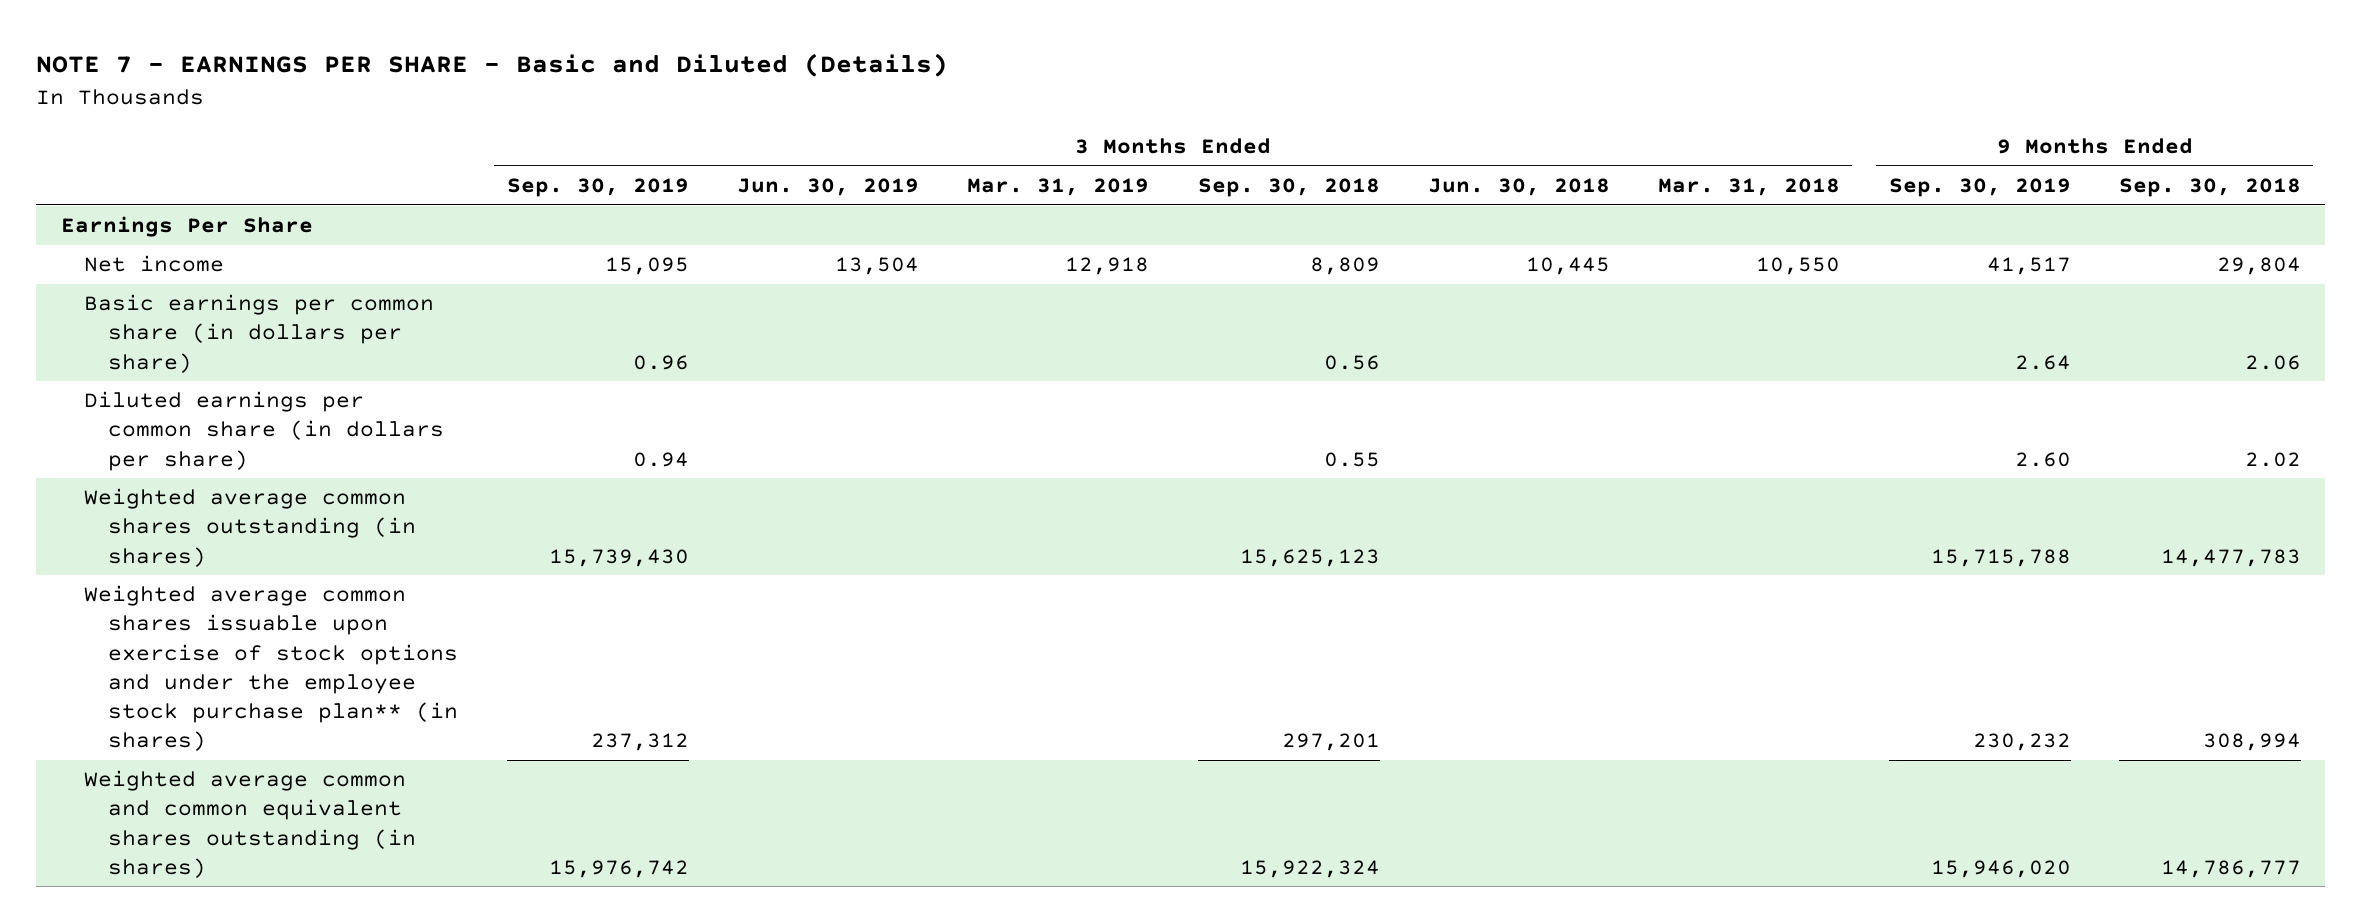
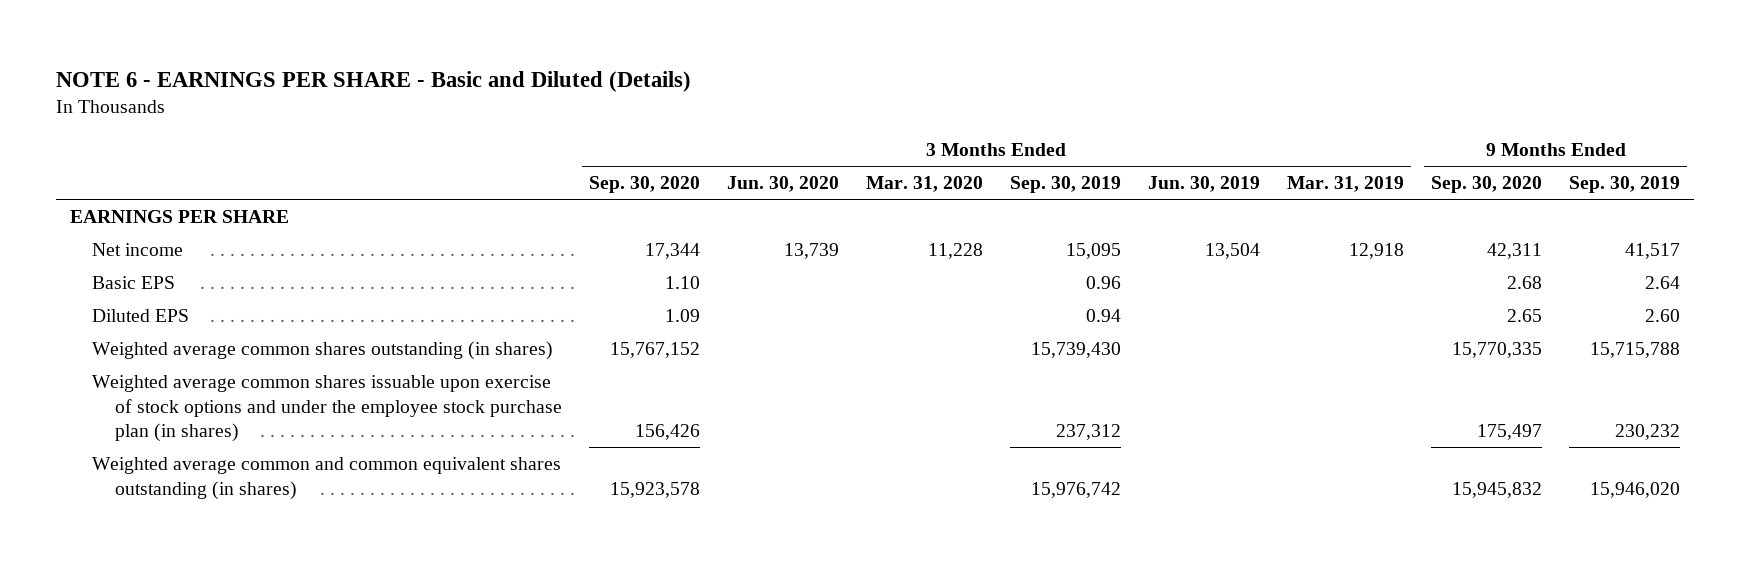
[36,53,949,78] NOTE 7 - EARNINGS PER SHARE - Basic and Diluted (Details) -> [56,70,692,92] NOTE 6 - EARNINGS PER SHARE - Basic and Diluted (Details)
[1197,178,1380,198] Sep. 30, 2018 -> none
[1427,178,1610,197] Jun. 30, 2018 -> none
[1658,178,1841,197] Mar. 31, 2018 -> none
[2118,178,2301,198] Sep. 30, 2018 -> none
none -> [588,176,700,194] Sep. 30, 2020
none -> [726,176,839,193] Jun. 30, 2020
none -> [865,176,983,193] Mar. 31, 2020
none -> [1431,176,1543,194] Sep. 30, 2020
[60,216,313,238] Earnings Per Share -> [69,209,289,223] EARNINGS PER SHARE
[84,294,435,373] Basic earnings per common share (in dollars per share) -> [92,275,176,289] Basic EPS
[84,391,445,471] Diluted earnings per common share (in dollars per share) -> [92,308,190,322] Diluted EPS
[84,585,459,752] Weighted average common shares issuable upon exercise of stock options and under the employee stock purchase plan** (in shares) -> [92,374,562,443] Weighted average common shares issuable upon exercise of stock options and under the employee stock purchase plan (in shares)

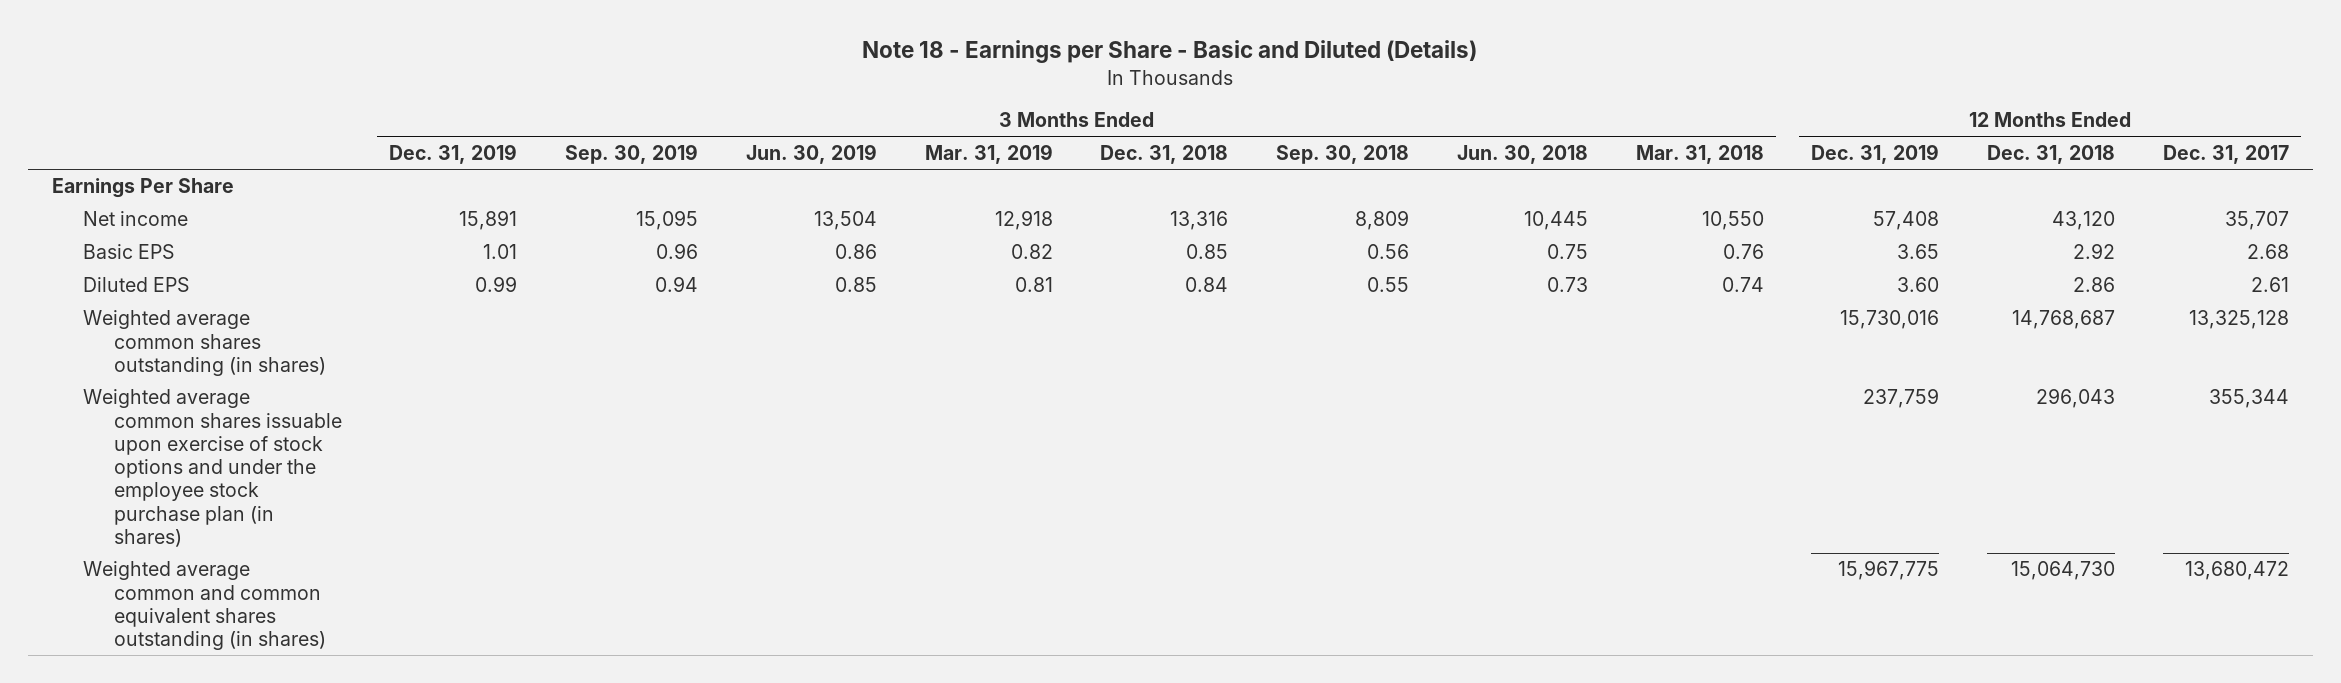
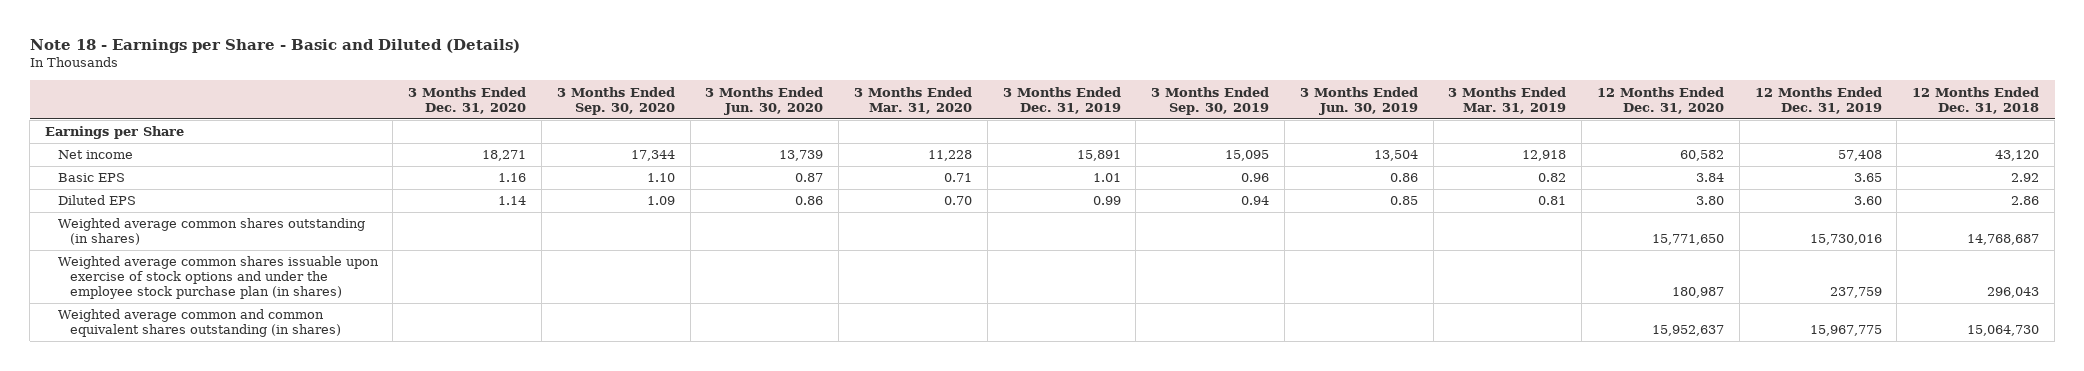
[1100,145,1229,165] Dec. 31, 2018 -> none
[1276,145,1410,165] Sep. 30, 2018 -> none
[1456,145,1588,165] Jun. 30, 2018 -> none
[1635,145,1764,165] Mar. 31, 2018 -> none
[2162,145,2289,165] Dec. 31, 2017 -> none
none -> [408,86,527,114] 3 Months Ended Dec. 31, 2020
none -> [556,86,675,115] 3 Months Ended Sep. 30, 2020
none -> [705,86,824,115] 3 Months Ended Jun. 30, 2020
none -> [853,86,972,114] 3 Months Ended Mar. 31, 2020
none -> [1597,86,1725,114] 12 Months Ended Dec. 31, 2020
[51,178,234,199] Earnings Per Share -> [45,126,185,140] Earnings per Share

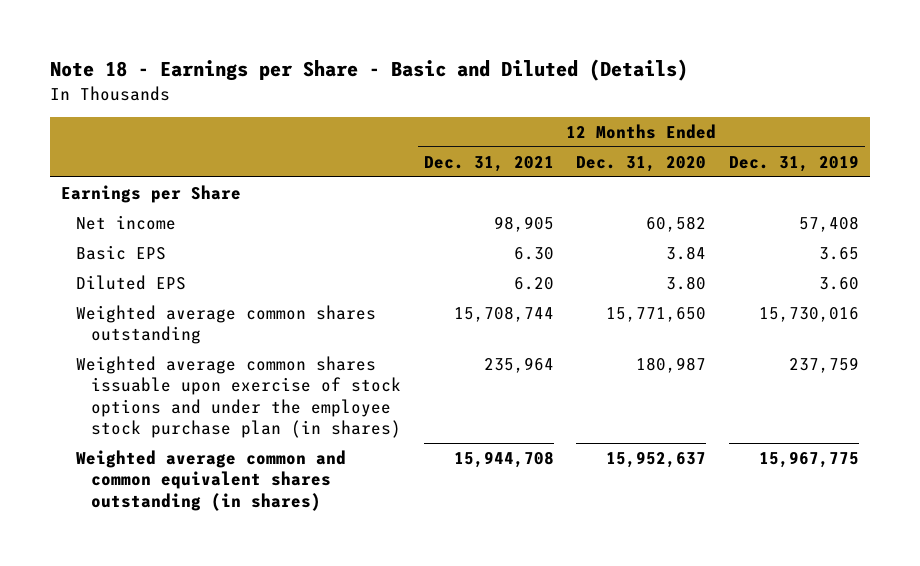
[408,86,527,114] 3 Months Ended Dec. 31, 2020 -> none
[556,86,675,115] 3 Months Ended Sep. 30, 2020 -> none
[705,86,824,115] 3 Months Ended Jun. 30, 2020 -> none
[853,86,972,114] 3 Months Ended Mar. 31, 2020 -> none
[1002,86,1121,114] 3 Months Ended Dec. 31, 2019 -> none
[1151,86,1270,115] 3 Months Ended Sep. 30, 2019 -> none
[1299,86,1418,115] 3 Months Ended Jun. 30, 2019 -> none
[1448,86,1567,114] 3 Months Ended Mar. 31, 2019 -> none
[1912,86,2040,114] 12 Months Ended Dec. 31, 2018 -> none
none -> [423,155,554,172] Dec. 31, 2021
[57,218,365,246] Weighted average common shares outstanding (in shares) -> [76,305,377,345] Weighted average common shares outstanding

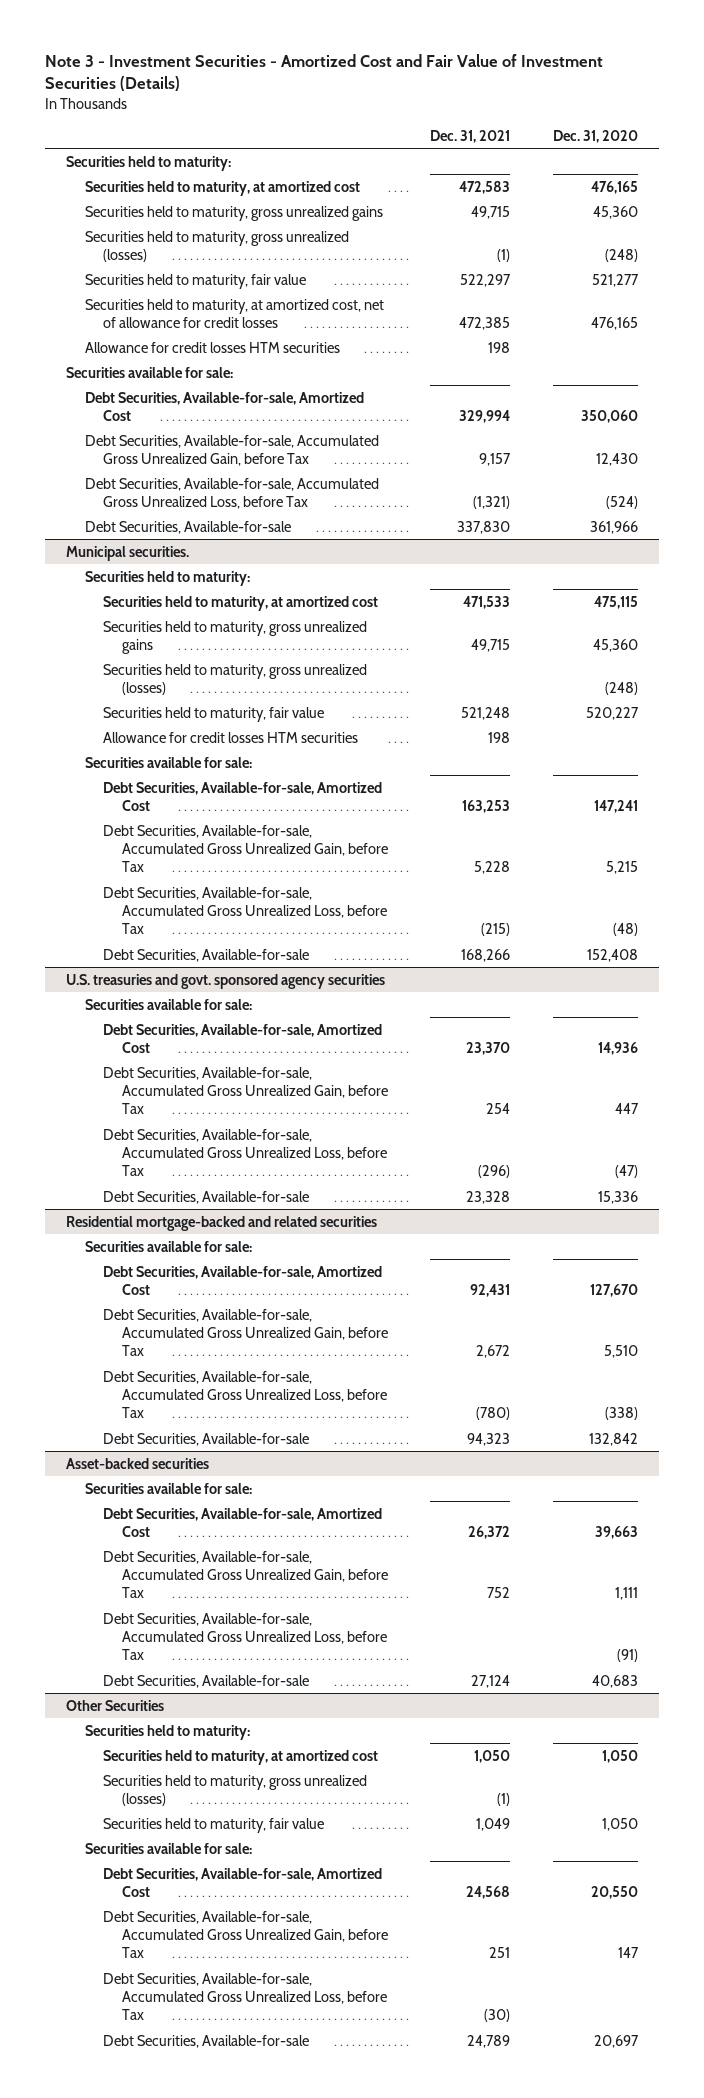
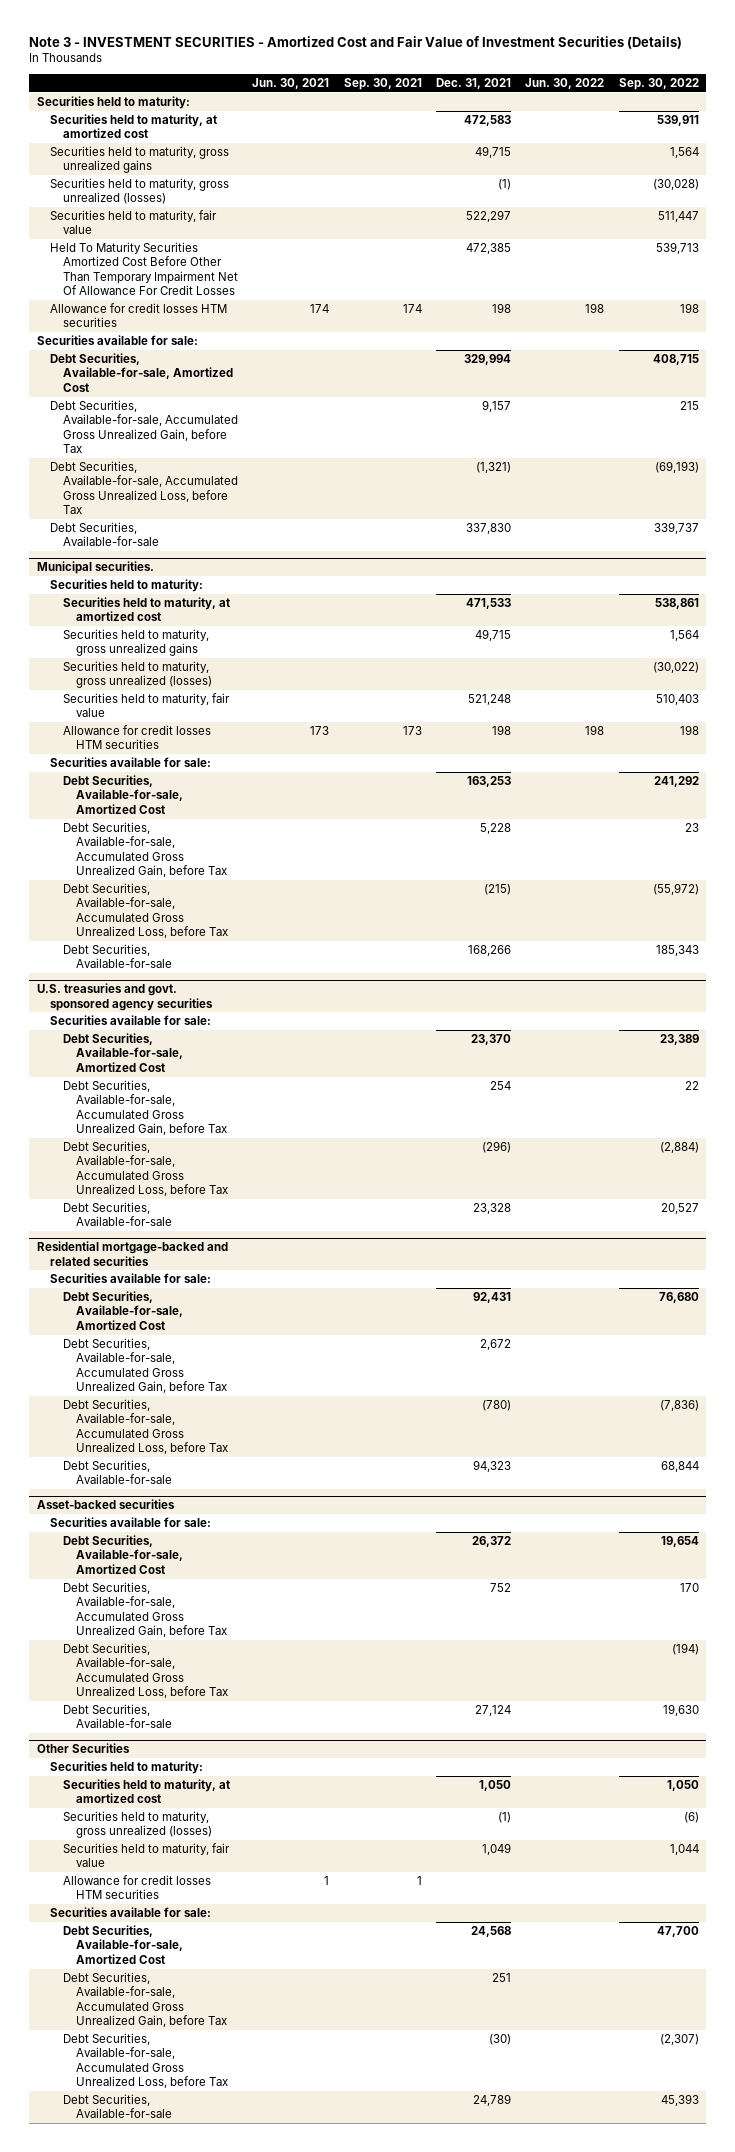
[44,54,603,92] Note 3 - Investment Securities - Amortized Cost and Fair Value of Investment Securities (Details) -> [29,36,683,50] Note 3 - INVESTMENT SECURITIES - Amortized Cost and Fair Value of Investment Securities (Details)
[552,129,638,143] Dec. 31, 2020 -> none
none -> [252,77,330,89] Jun. 30, 2021
none -> [343,77,422,90] Sep. 30, 2021
none -> [525,77,605,89] Jun. 30, 2022
none -> [618,77,699,90] Sep. 30, 2022
[84,298,384,328] Securities held to maturity, at amortized cost, net of allowance for credit losses -> [49,242,239,296] Held To Maturity Securities Amortized Cost Before Other Than Temporary Impairment Net Of Allowance For Credit Losses
none -> [63,1875,212,1900] Allowance for credit losses HTM securities

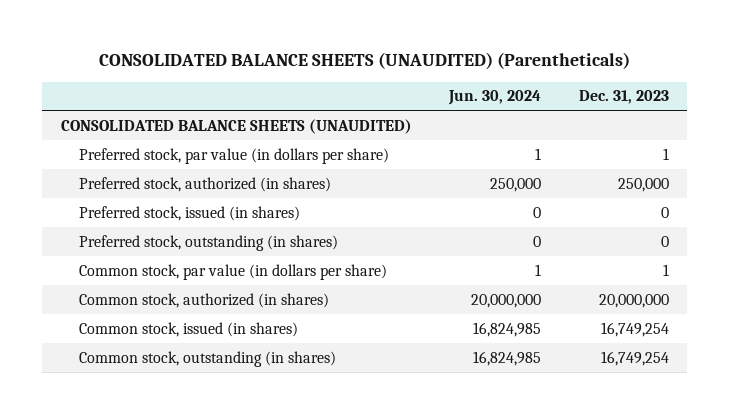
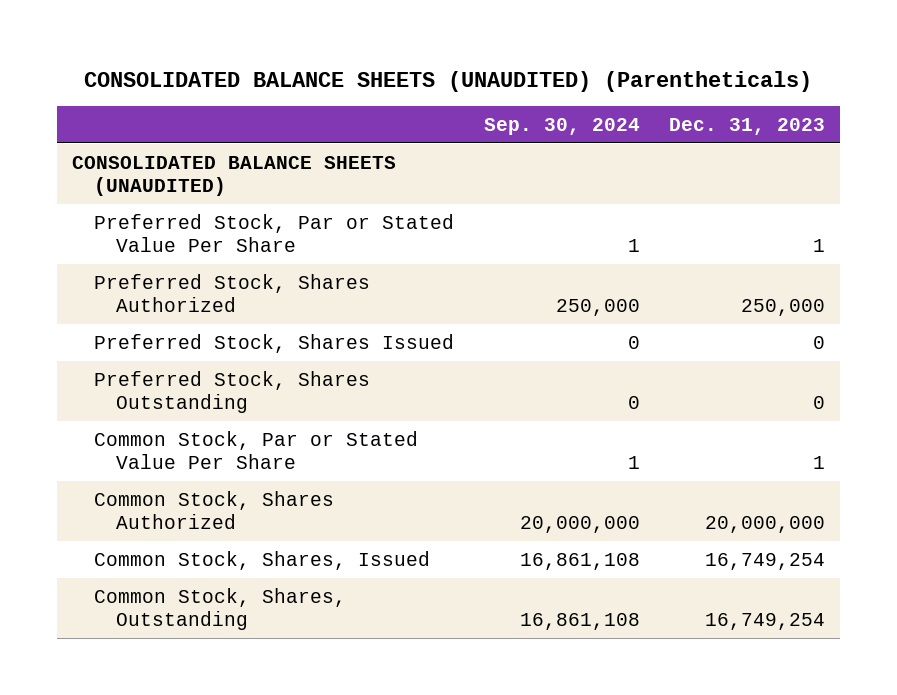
[448,90,542,106] Jun. 30, 2024 -> none
none -> [483,117,640,135] Sep. 30, 2024
[79,147,390,164] Preferred stock, par value (in dollars per share) -> [93,213,454,253] Preferred Stock, Par or Stated Value Per Share
[79,176,332,192] Preferred stock, authorized (in shares) -> [93,273,370,313] Preferred Stock, Shares Authorized
[79,205,301,221] Preferred stock, issued (in shares) -> [93,333,454,353] Preferred Stock, Shares Issued
[79,234,339,251] Preferred stock, outstanding (in shares) -> [93,370,370,414] Preferred Stock, Shares Outstanding
[79,263,388,280] Common stock, par value (in dollars per share) -> [93,430,418,470] Common Stock, Par or Stated Value Per Share
[79,292,330,308] Common stock, authorized (in shares) -> [93,490,334,530] Common Stock, Shares Authorized
[79,321,299,337] Common stock, issued (in shares) -> [93,550,430,570] Common Stock, Shares, Issued
[79,350,337,367] Common stock, outstanding (in shares) -> [93,587,346,631] Common Stock, Shares, Outstanding

